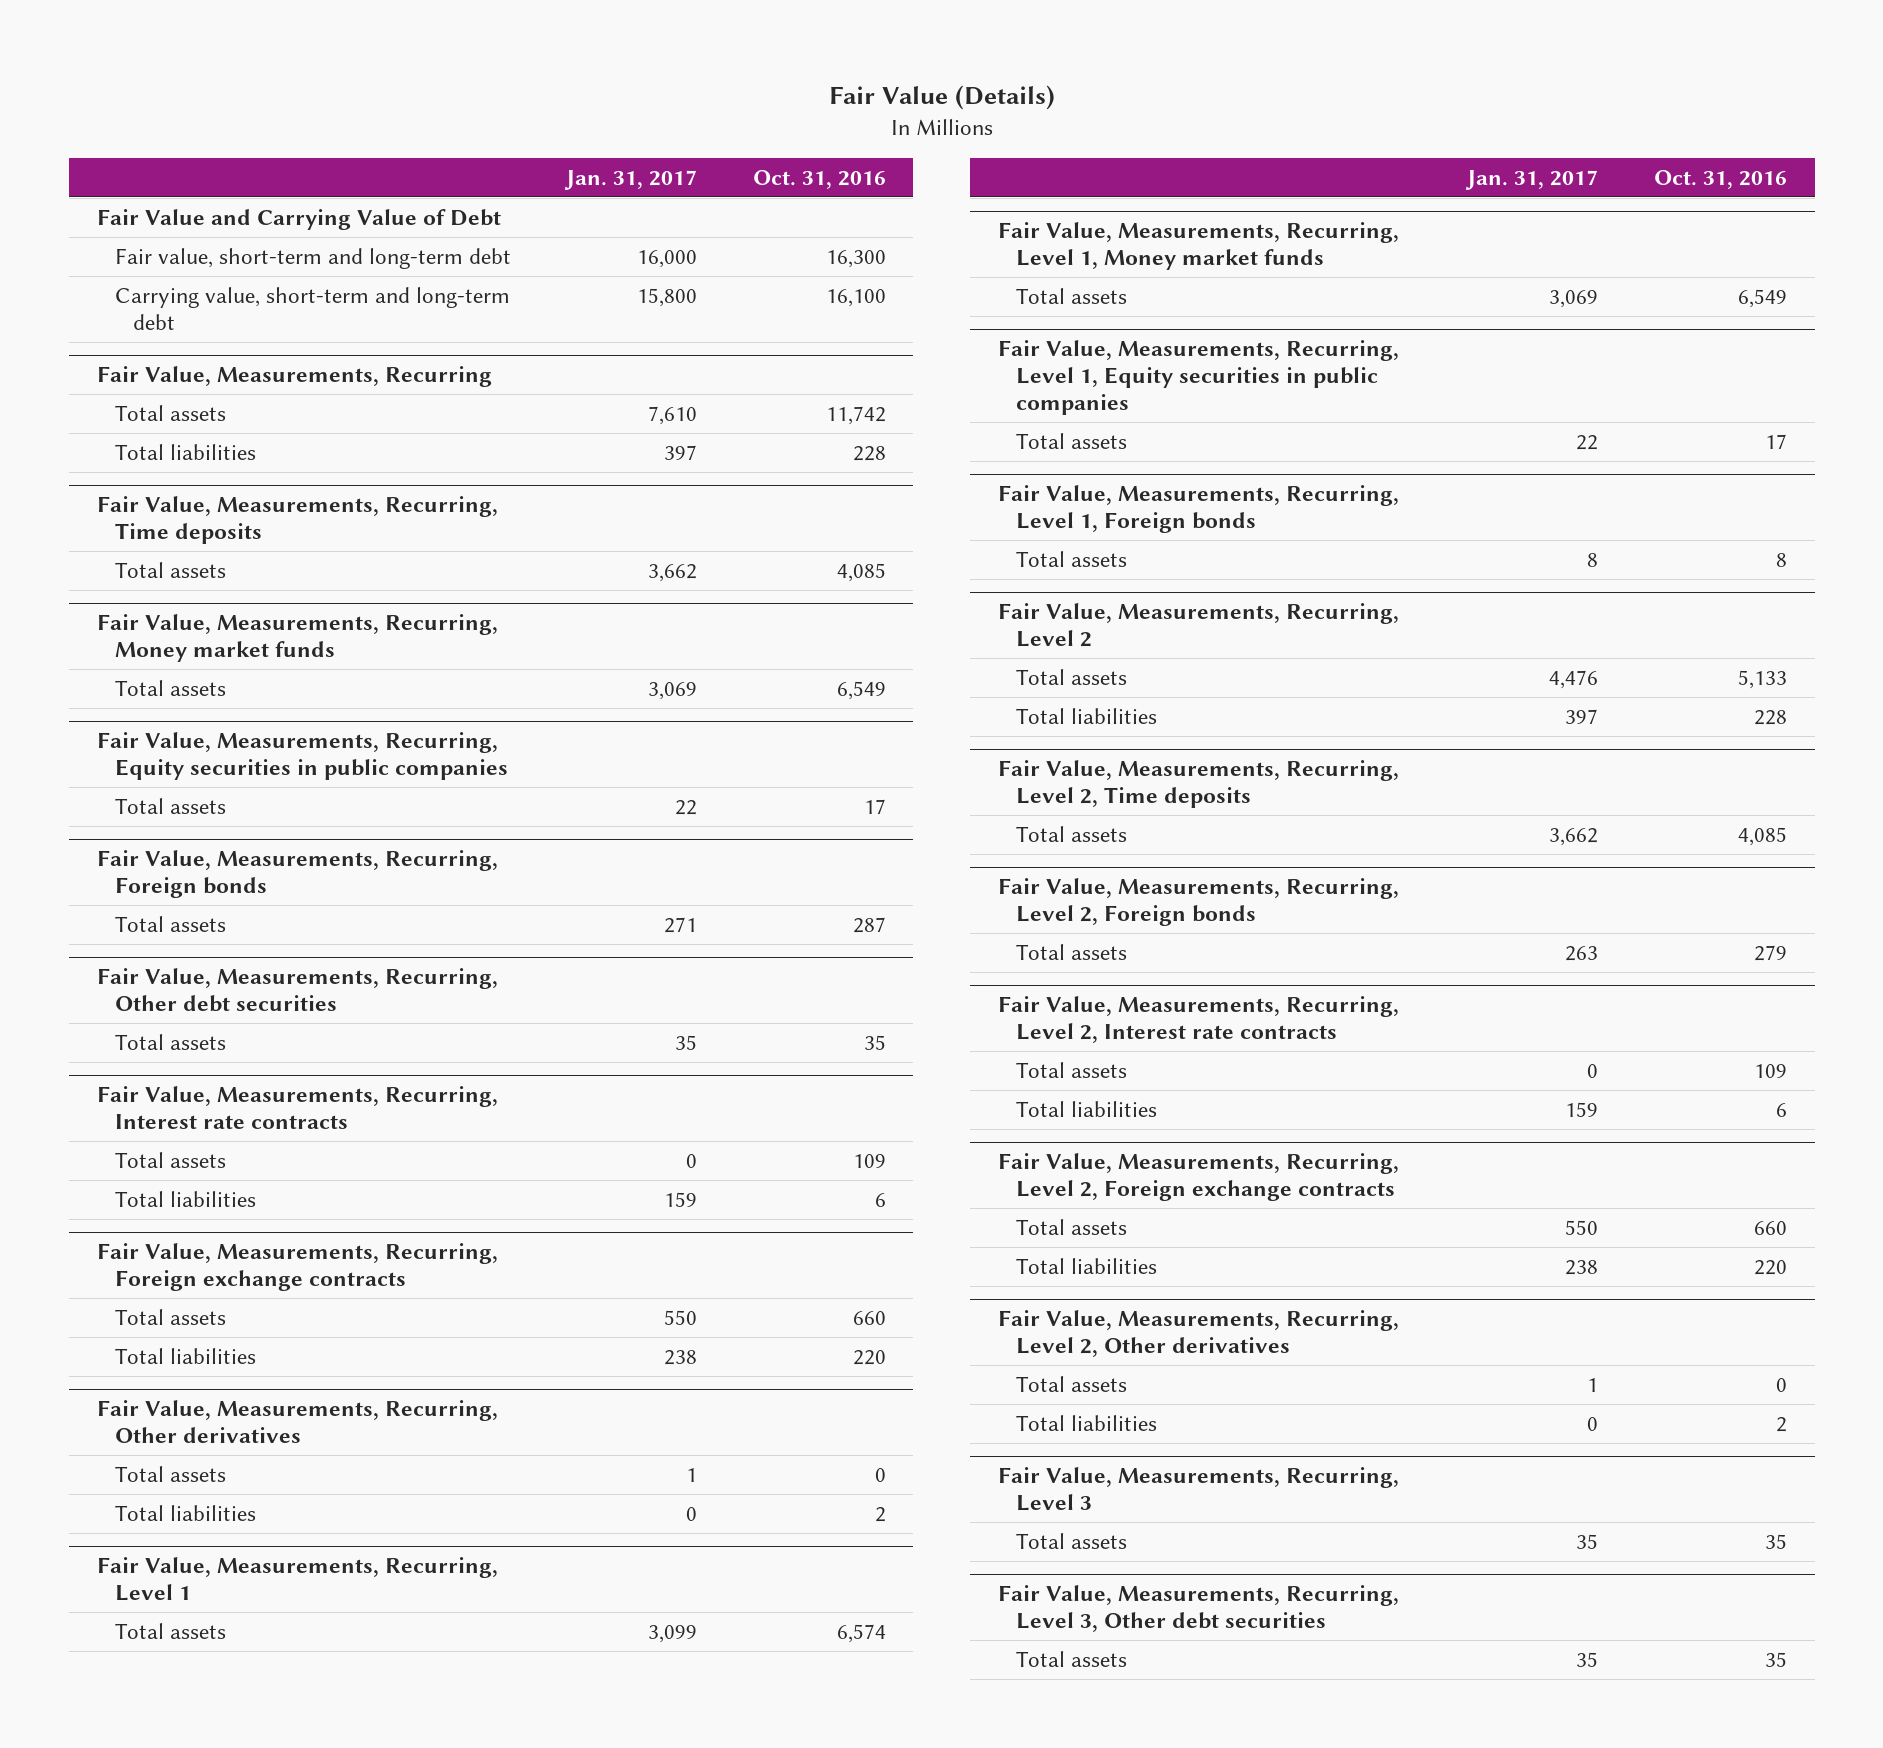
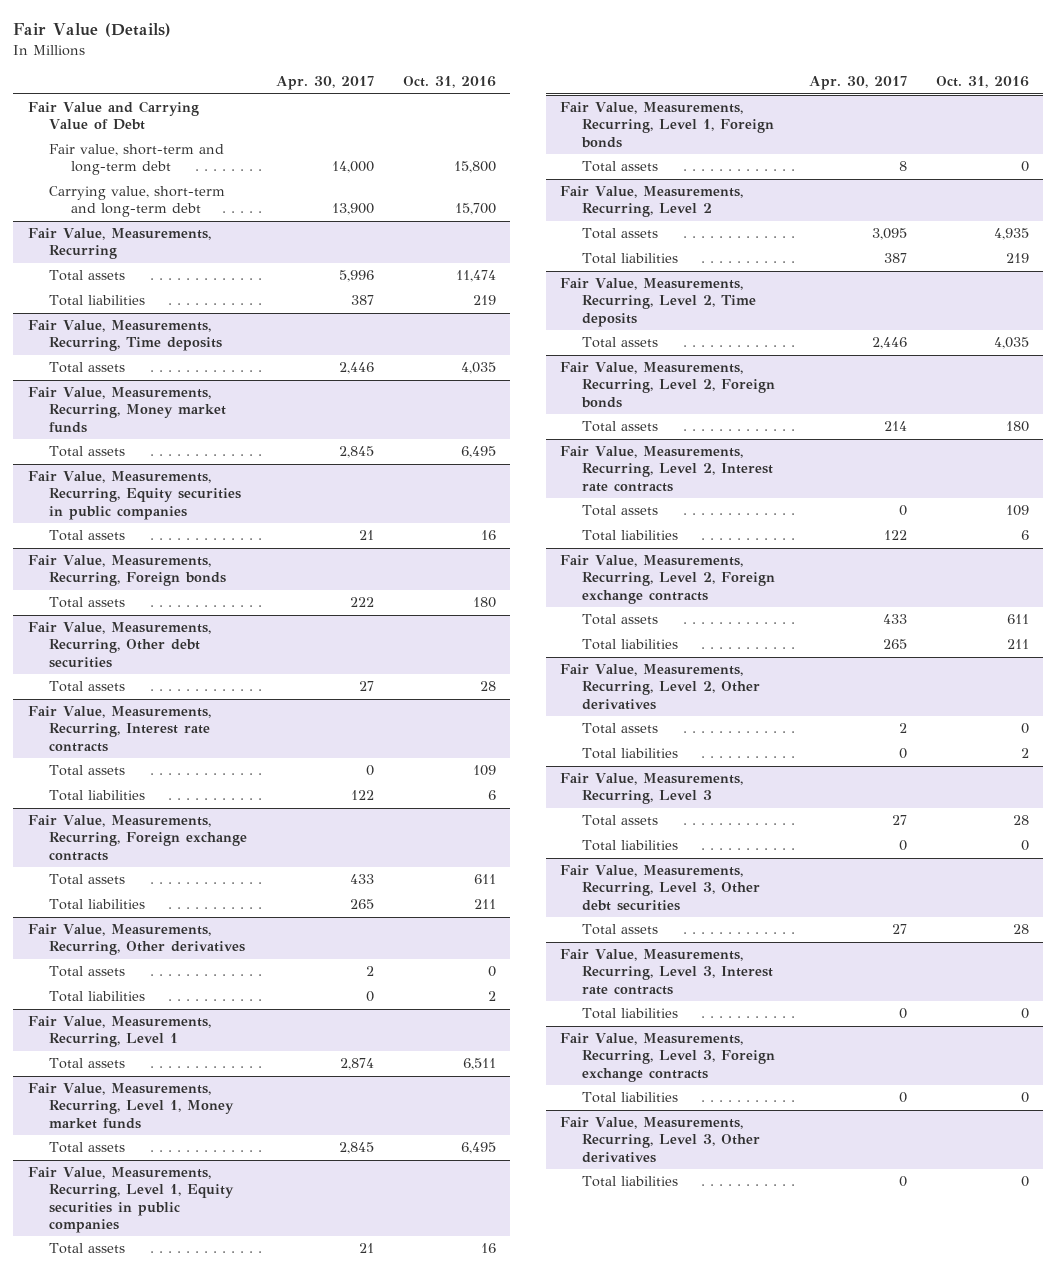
[564,169,698,190] Jan. 31, 2017 -> none
none -> [276,76,375,91] Apr. 30, 2017
[825,249,886,268] 16,300 -> [453,161,496,174] 15,800
[825,288,886,307] 16,100 -> [454,203,496,216] 15,700
[825,405,886,425] 11,742 -> [455,270,496,283] 11,474
[852,445,886,461] 228 -> [472,295,496,306] 219
[836,562,886,582] 4,085 -> [460,362,496,375] 4,035
[836,680,886,700] 6,549 -> [460,446,496,459] 6,495
[863,798,886,814] 17 -> [480,530,496,541] 16
[852,916,886,933] 287 -> [472,597,496,609] 180
[863,1034,886,1050] 35 -> [479,681,496,692] 28
[852,1310,886,1325] 660 -> [473,874,496,885] 611
[852,1349,886,1365] 220 -> [473,899,496,910] 211
[836,1623,886,1643] 6,574 -> [462,1058,496,1071] 6,511
[1737,288,1787,308] 6,549 -> [460,1142,496,1155] 6,495
[1764,433,1787,449] 17 -> [480,1243,496,1254] 16
[1775,552,1787,567] 8 -> [1020,161,1029,173] 0
[1737,669,1787,689] 5,133 -> [993,228,1029,241] 4,935
[1753,709,1787,725] 228 -> [1005,253,1029,264] 219
[1737,826,1787,846] 4,085 -> [993,337,1029,350] 4,035
[1753,944,1787,961] 279 -> [1005,421,1029,433] 180
[1753,1220,1787,1235] 660 -> [1006,614,1029,625] 611
[1753,1259,1787,1275] 220 -> [1006,639,1029,650] 211
[1764,1533,1787,1549] 35 -> [1012,815,1029,826] 28
none -> [582,840,679,852] Total liabilities
[1764,1651,1787,1667] 35 -> [1012,924,1029,935] 28
none -> [560,949,774,995] Fair Value, Measurements, Recurring, Level 3, Interest rate contracts
none -> [582,1008,679,1020] Total liabilities
none -> [560,1033,776,1082] Fair Value, Measurements, Recurring, Level 3, Foreign exchange contracts
none -> [582,1092,679,1104] Total liabilities
none -> [560,1117,761,1163] Fair Value, Measurements, Recurring, Level 3, Other derivatives
none -> [582,1176,679,1188] Total liabilities

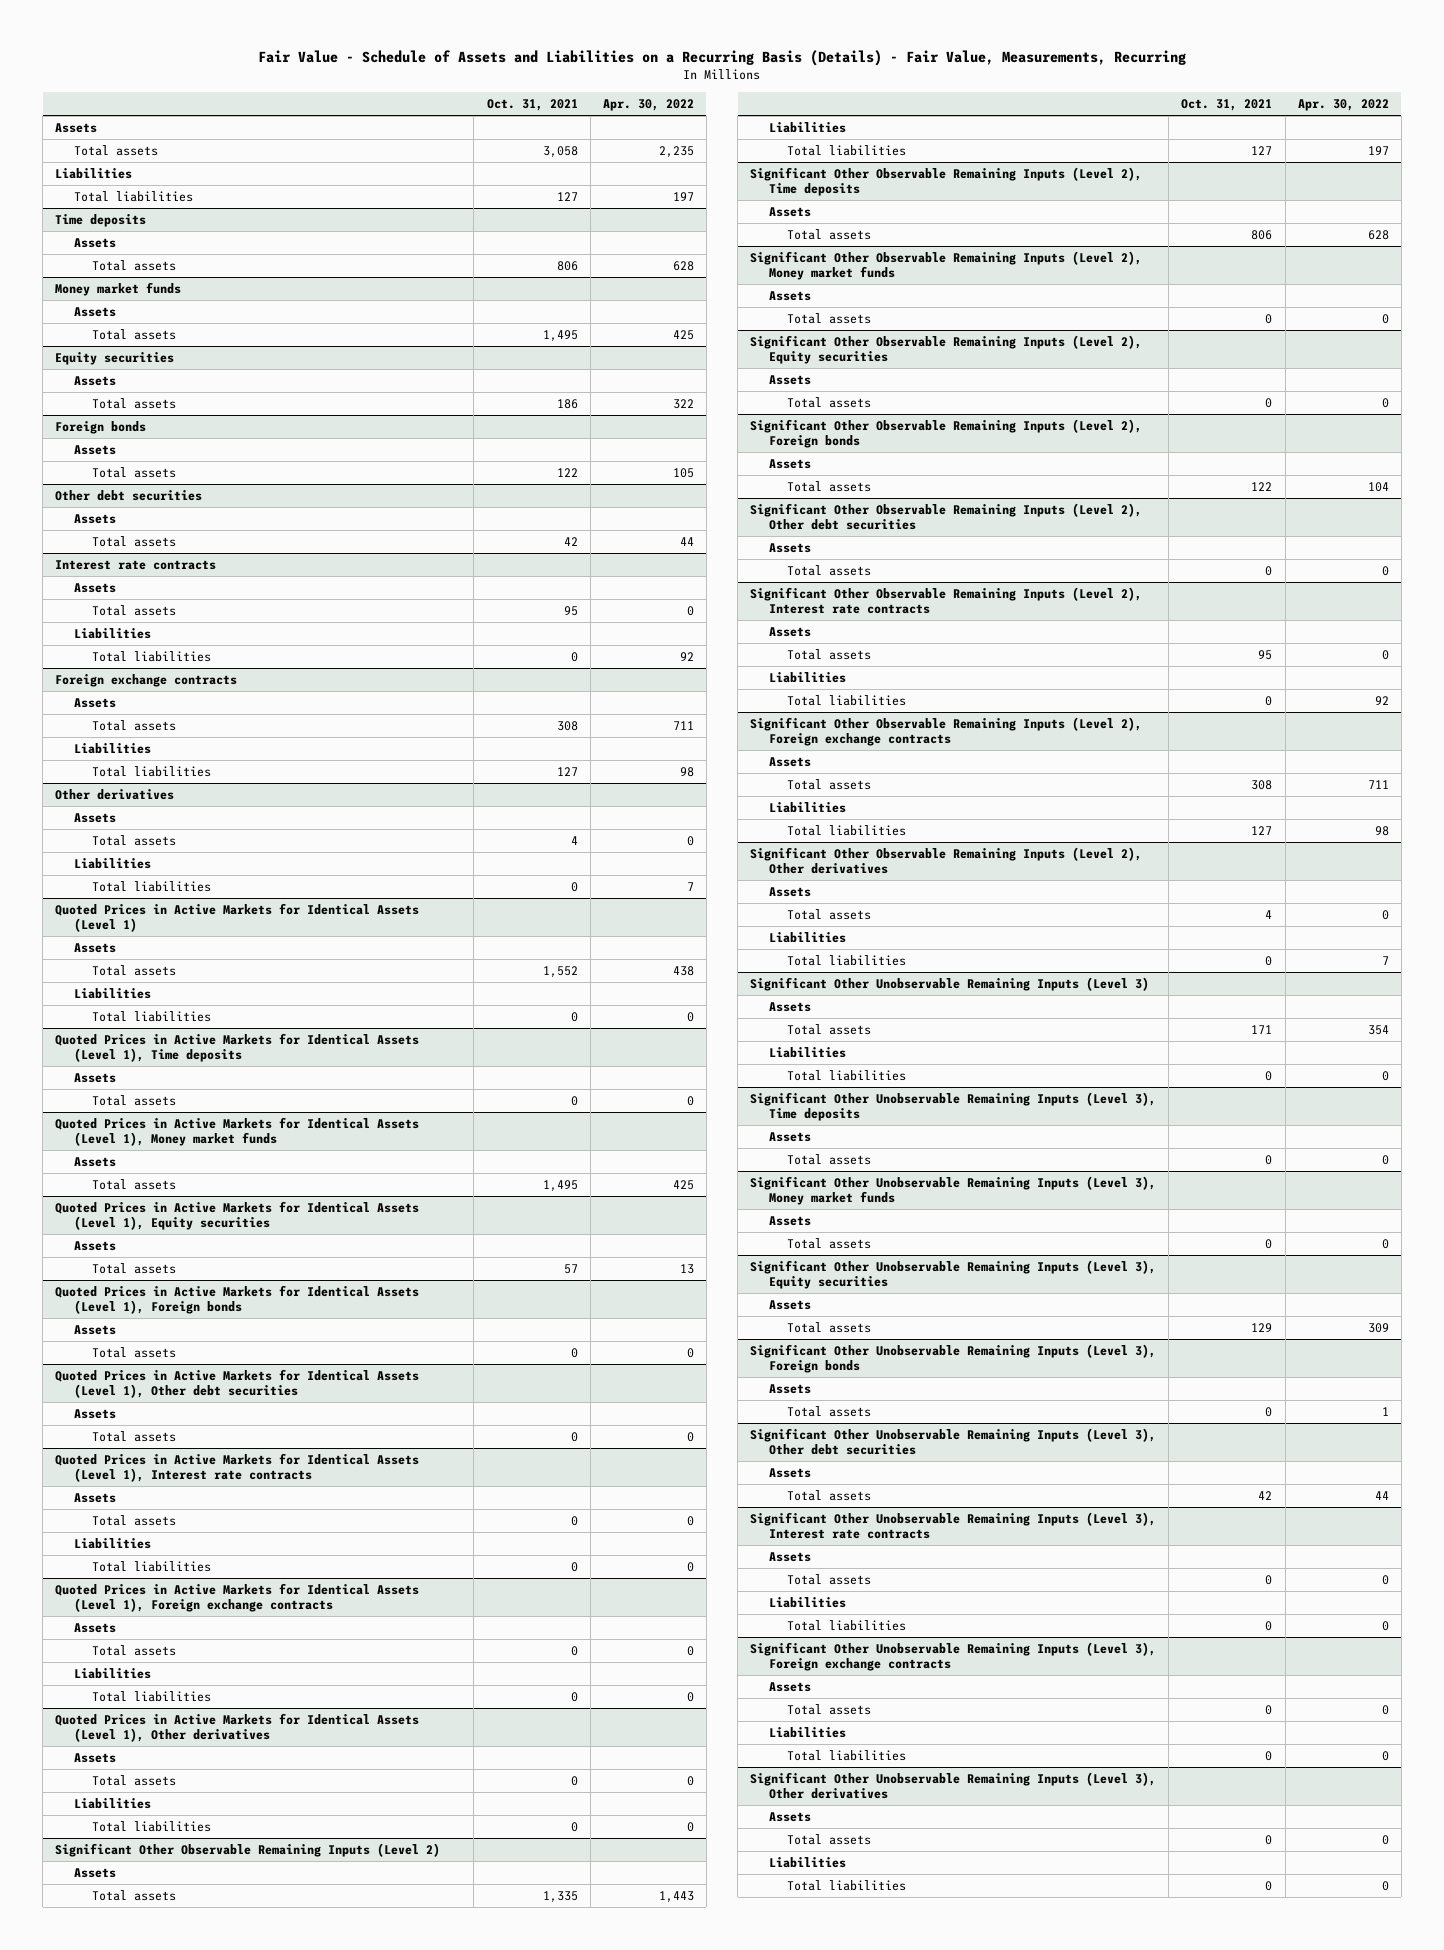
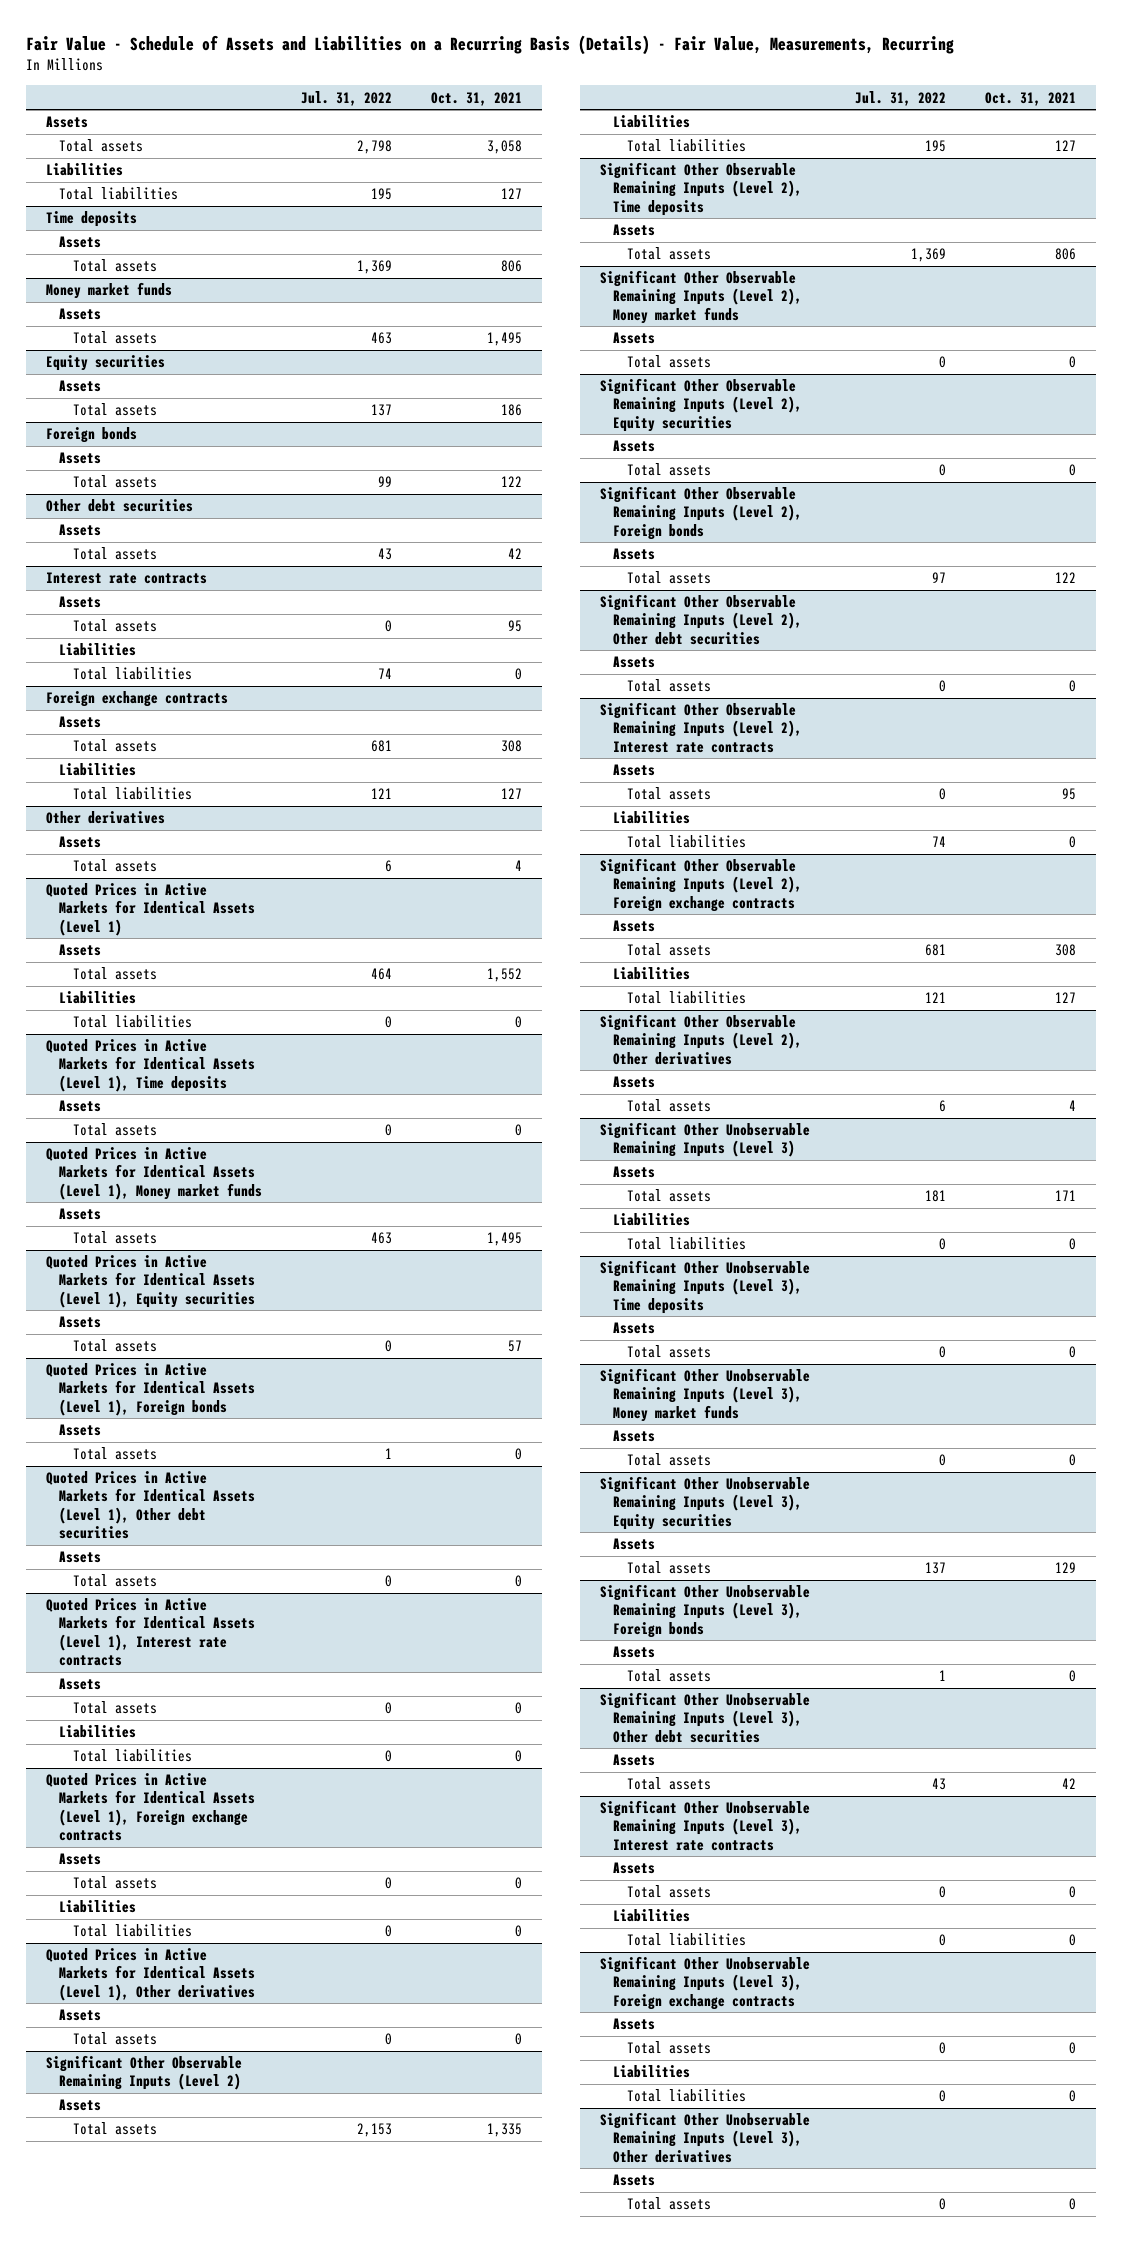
[602,98,694,111] Apr. 30, 2022 -> none
none -> [301,90,393,106] Jul. 31, 2022
[73,857,151,869] Liabilities -> none
[91,880,211,892] Total liabilities -> none
[73,1797,151,1809] Liabilities -> none
[91,1820,211,1832] Total liabilities -> none
[768,931,846,943] Liabilities -> none
[786,954,906,966] Total liabilities -> none
[768,1856,846,1868] Liabilities -> none
[786,1879,906,1891] Total liabilities -> none

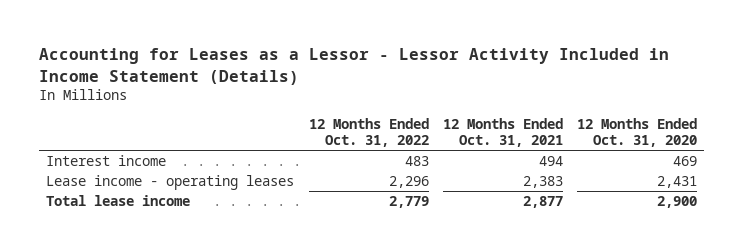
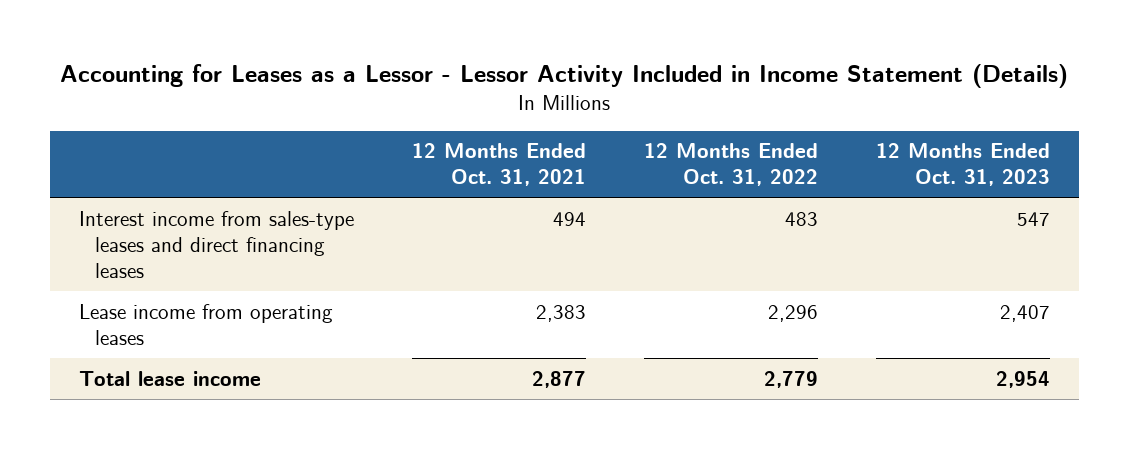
[577,118,698,148] 12 Months Ended Oct. 31, 2020 -> none
none -> [876,143,1051,187] 12 Months Ended Oct. 31, 2023
[46,155,167,167] Interest income -> [78,210,354,278] Interest income from sales-type leases and direct financing leases
[46,175,295,191] Lease income - operating leases -> [78,303,333,345] Lease income from operating leases

